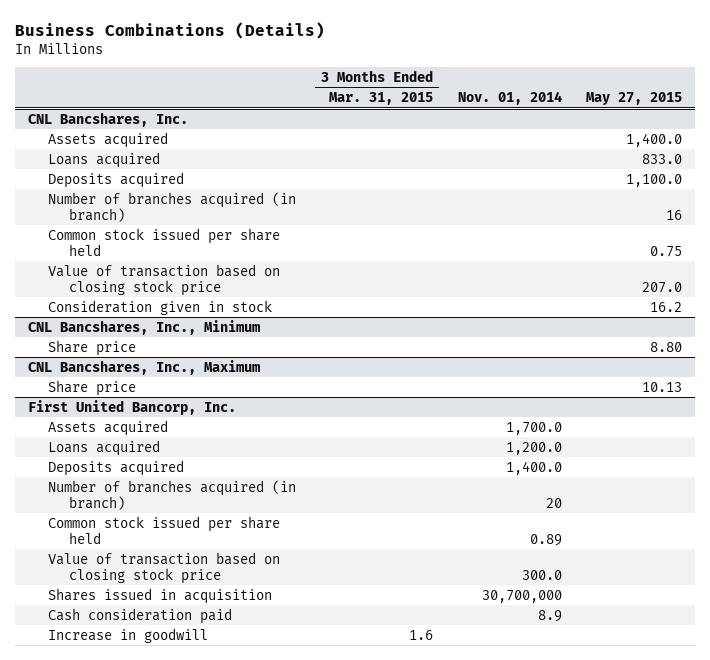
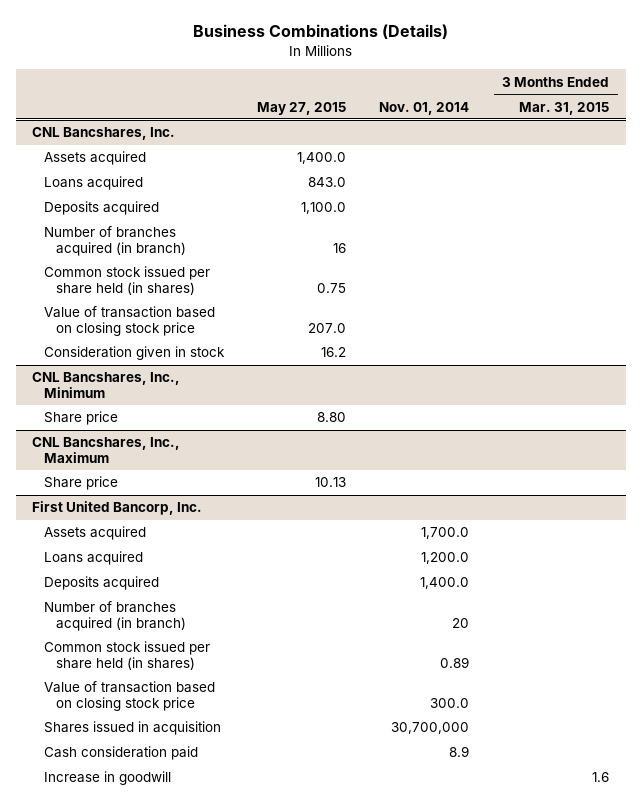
[642,153,683,164] 833.0 -> [308,177,347,188] 843.0
[48,227,281,256] Common stock issued per share held -> [44,266,211,296] Common stock issued per share held (in shares)
[48,515,281,544] Common stock issued per share held -> [44,641,211,671] Common stock issued per share held (in shares)

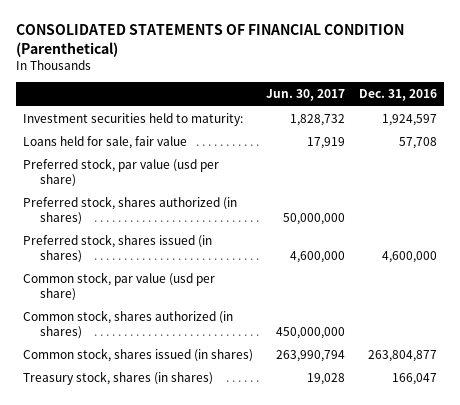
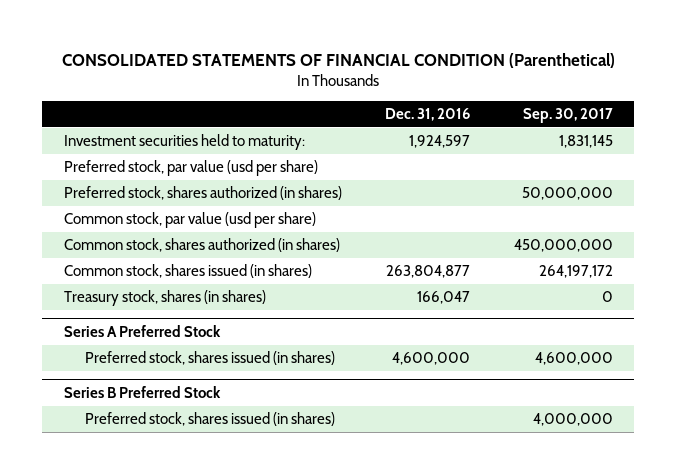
[266,89,346,102] Jun. 30, 2017 -> none
none -> [522,107,613,123] Sep. 30, 2017
[22,136,187,150] Loans held for sale, fair value -> none
[22,234,212,263] Preferred stock, shares issued (in shares) -> none
none -> [64,325,222,338] Series A Preferred Stock
none -> [85,351,336,366] Preferred stock, shares issued (in shares)
none -> [64,386,222,399] Series B Preferred Stock
none -> [85,412,336,427] Preferred stock, shares issued (in shares)

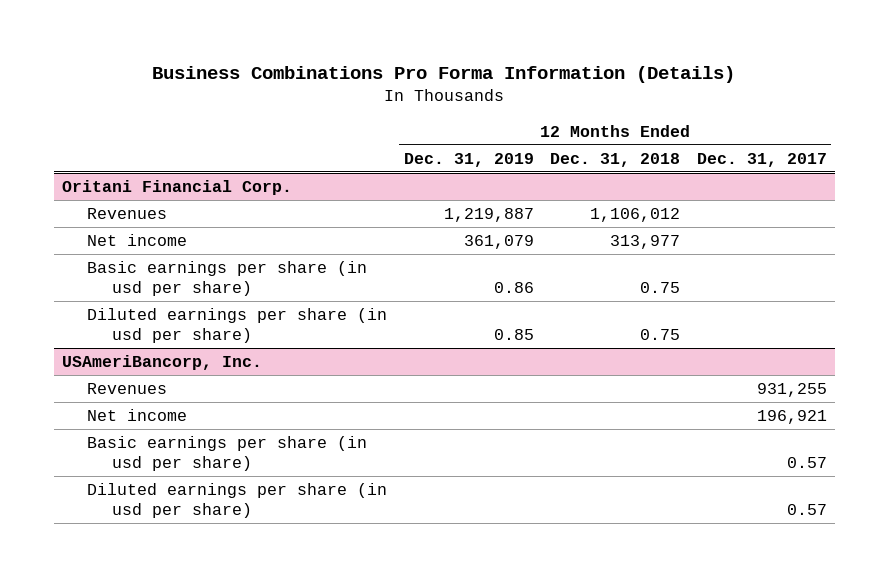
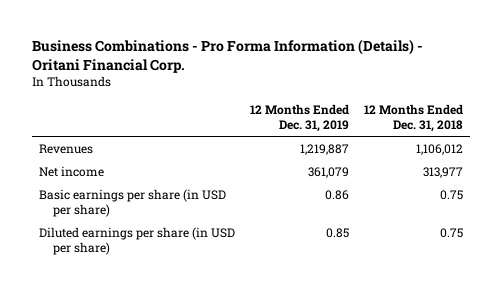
[152,66,736,84] Business Combinations Pro Forma Information (Details) -> [32,39,424,73] Business Combinations - Pro Forma Information (Details) - Oritani Financial Corp.
[697,152,828,167] Dec. 31, 2017 -> none
[61,179,292,195] Oritani Financial Corp. -> none
[61,354,262,370] USAmeriBancorp, Inc. -> none
[86,382,167,394] Revenues -> none
[86,408,187,421] Net income -> none
[86,435,367,472] Basic earnings per share (in usd per share) -> none
[86,482,387,519] Diluted earnings per share (in usd per share) -> none
[86,260,367,297] Basic earnings per share (in usd per share) -> [39,188,227,217] Basic earnings per share (in USD per share)
[86,307,387,344] Diluted earnings per share (in usd per share) -> [39,226,236,255] Diluted earnings per share (in USD per share)

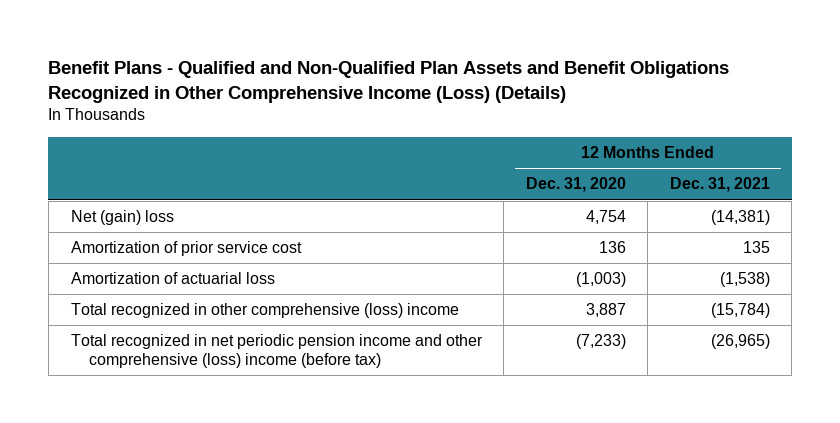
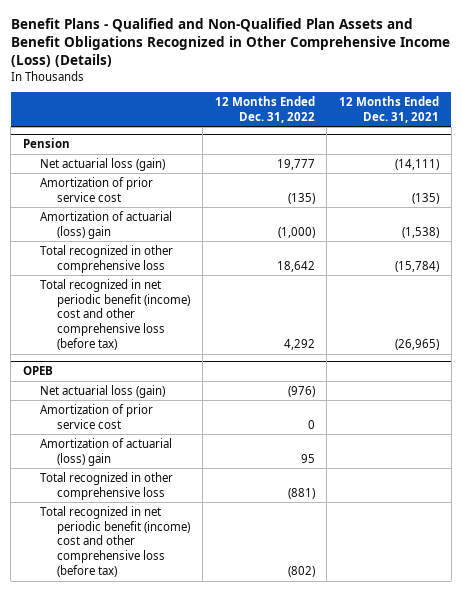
[525,177,626,193] Dec. 31, 2020 -> none
none -> [214,96,315,124] 12 Months Ended Dec. 31, 2022
[70,210,174,226] Net (gain) loss -> none
[70,241,302,257] Amortization of prior service cost -> none
[70,272,275,285] Amortization of actuarial loss -> none
[70,303,459,319] Total recognized in other comprehensive (loss) income -> none
[70,334,483,369] Total recognized in net periodic pension income and other comprehensive (loss) income (before tax) -> none
none -> [23,138,71,149] Pension
none -> [40,157,166,171] Net actuarial loss (gain)
none -> [40,176,154,202] Amortization of prior service cost
none -> [40,210,173,239] Amortization of actuarial (loss) gain
none -> [40,244,174,273] Total recognized in other comprehensive loss
none -> [40,278,191,351] Total recognized in net periodic benefit (income) cost and other comprehensive loss (before tax)
none -> [23,366,54,376] OPEB
none -> [40,384,166,398] Net actuarial loss (gain)
none -> [40,403,154,429] Amortization of prior service cost
none -> [40,437,173,466] Amortization of actuarial (loss) gain
none -> [40,471,174,500] Total recognized in other comprehensive loss
none -> [40,505,191,578] Total recognized in net periodic benefit (income) cost and other comprehensive loss (before tax)

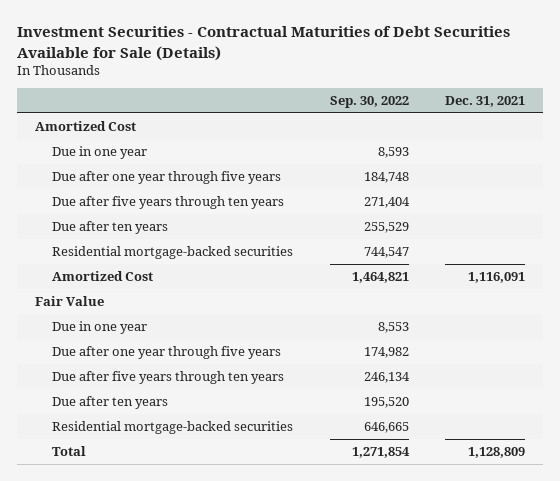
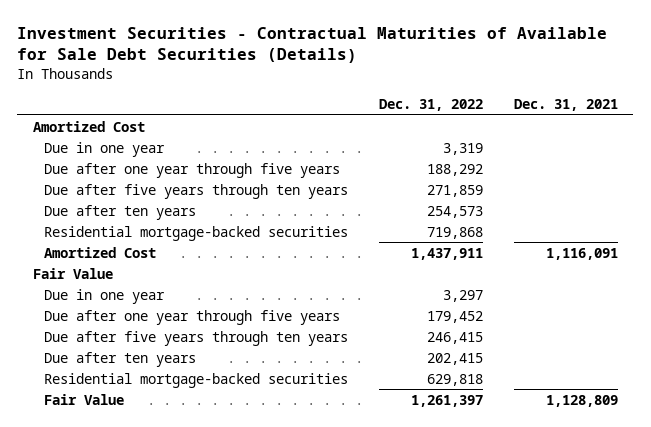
[17,26,511,61] Investment Securities - Contractual Maturities of Debt Securities Available for Sale (Details) -> [17,26,608,64] Investment Securities - Contractual Maturities of Available for Sale Debt Securities (Details)
[329,96,409,109] Sep. 30, 2022 -> none
none -> [378,98,483,111] Dec. 31, 2022
[52,446,87,457] Total -> [43,393,124,405] Fair Value

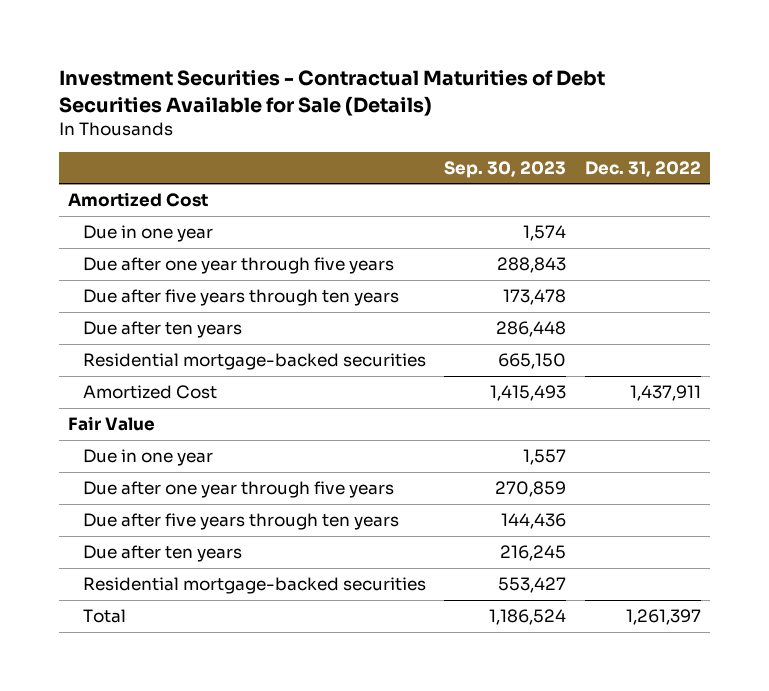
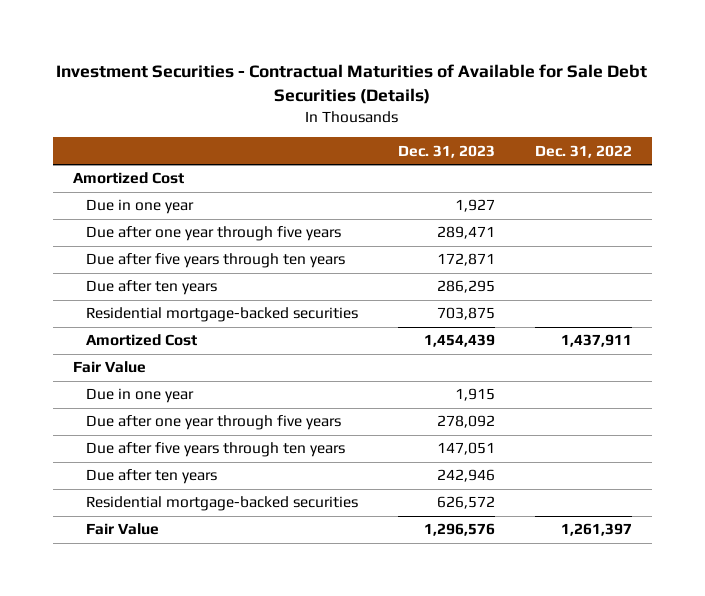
[58,70,605,116] Investment Securities - Contractual Maturities of Debt Securities Available for Sale (Details) -> [56,64,648,105] Investment Securities - Contractual Maturities of Available for Sale Debt Securities (Details)
[444,160,567,178] Sep. 30, 2023 -> none
none -> [397,144,495,158] Dec. 31, 2023
[82,609,126,624] Total -> [85,523,159,536] Fair Value

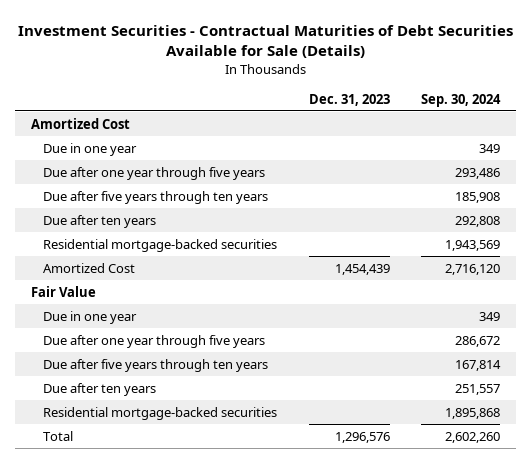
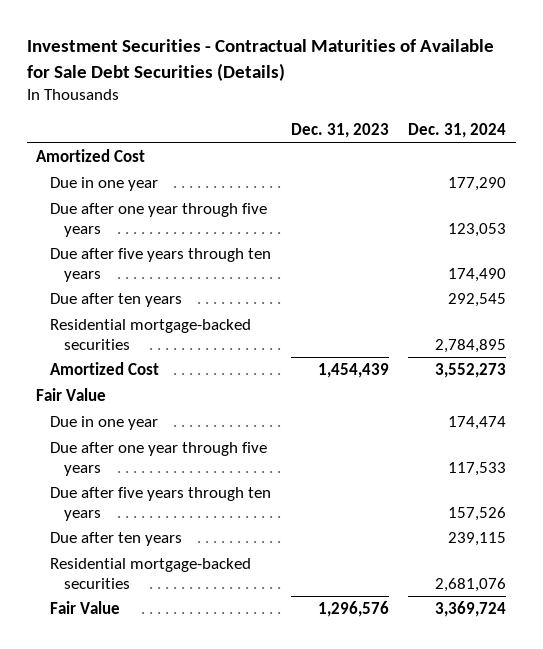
[17,24,513,59] Investment Securities - Contractual Maturities of Debt Securities Available for Sale (Details) -> [26,39,494,81] Investment Securities - Contractual Maturities of Available for Sale Debt Securities (Details)
[421,93,502,107] Sep. 30, 2024 -> none
none -> [408,123,507,139] Dec. 31, 2024
[42,430,73,441] Total -> [50,601,121,615] Fair Value

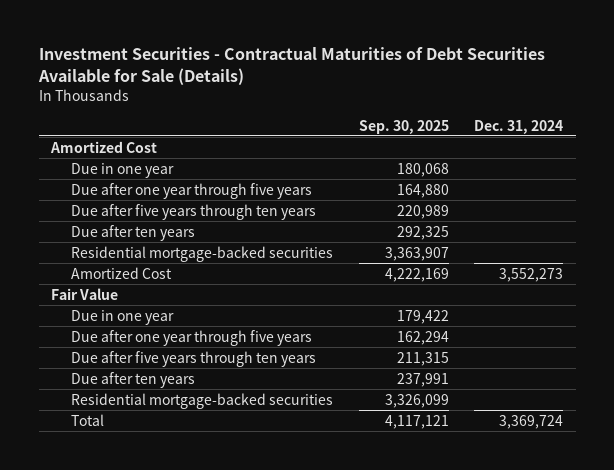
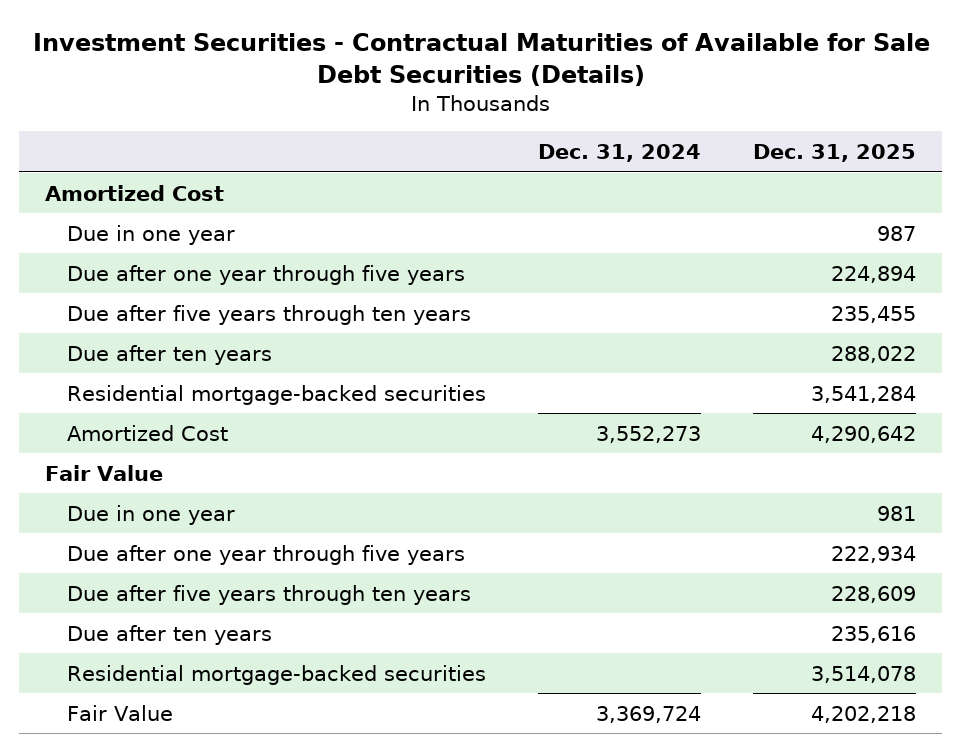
[37,47,545,86] Investment Securities - Contractual Maturities of Debt Securities Available for Sale (Details) -> [32,33,930,87] Investment Securities - Contractual Maturities of Available for Sale Debt Securities (Details)
[358,119,449,134] Sep. 30, 2025 -> none
none -> [752,143,916,162] Dec. 31, 2025
[71,413,105,426] Total -> [66,704,173,721] Fair Value

